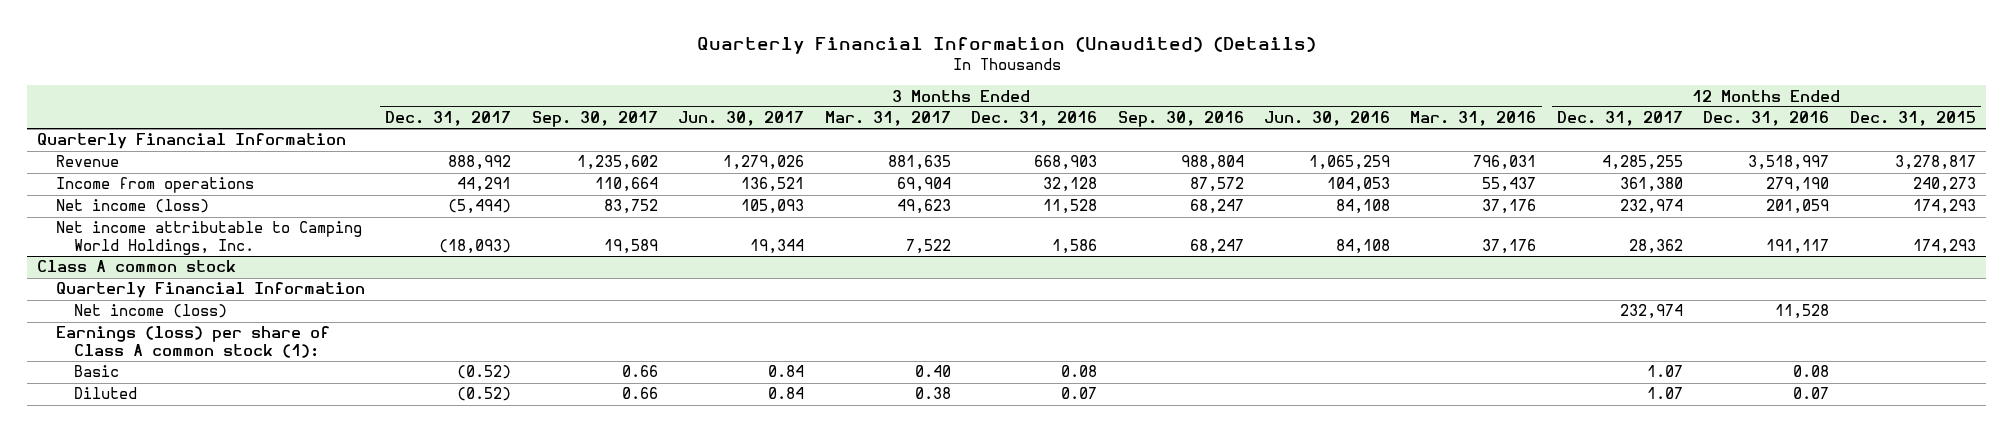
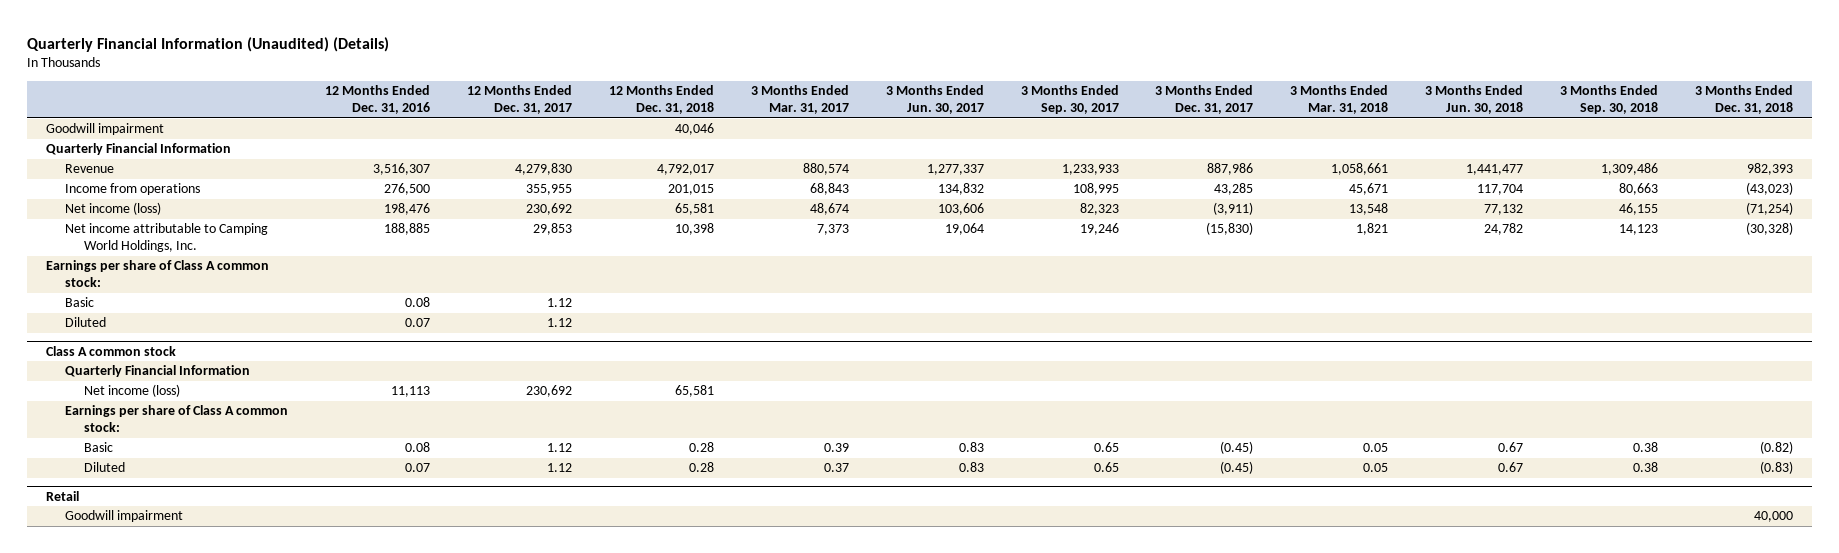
[971,111,1098,127] Dec. 31, 2016 -> none
[1117,111,1244,128] Sep. 30, 2016 -> none
[1263,111,1390,127] Jun. 30, 2016 -> none
[1410,111,1537,127] Mar. 31, 2016 -> none
[1849,111,1976,127] Dec. 31, 2015 -> none
none -> [608,85,714,115] 12 Months Ended Dec. 31, 2018
none -> [1290,85,1389,115] 3 Months Ended Mar. 31, 2018
none -> [1425,85,1524,115] 3 Months Ended Jun. 30, 2018
none -> [1560,85,1659,115] 3 Months Ended Sep. 30, 2018
none -> [1695,85,1794,115] 3 Months Ended Dec. 31, 2018
none -> [45,123,164,136] Goodwill impairment
[448,155,512,171] 888,992 -> [1207,163,1254,176] 887,986
[576,155,658,171] 1,235,602 -> [1061,164,1119,176] 1,233,933
[723,155,805,171] 1,279,026 -> [926,164,984,176] 1,277,337
[887,155,951,171] 881,635 -> [802,163,849,176] 880,574
[1601,155,1683,171] 4,285,255 -> [514,163,572,176] 4,279,830
[1748,155,1830,171] 3,518,997 -> [372,163,430,176] 3,516,307
[457,177,512,193] 44,291 -> [1214,183,1254,196] 43,285
[594,177,658,193] 110,664 -> [1072,183,1119,196] 108,995
[741,177,805,193] 136,521 -> [937,183,984,196] 134,832
[896,177,951,193] 69,904 -> [809,183,849,196] 68,843
[1619,177,1683,193] 361,380 -> [525,184,572,196] 355,955
[1766,177,1830,193] 279,190 -> [383,183,430,196] 276,500
[448,199,512,215] (5,494) -> [1213,202,1254,216] (3,911)
[603,199,658,215] 83,752 -> [1079,203,1119,216] 82,323
[741,199,805,215] 105,093 -> [937,203,984,216] 103,606
[896,199,951,215] 49,623 -> [809,203,849,216] 48,674
[1619,199,1683,215] 232,974 -> [525,203,572,216] 230,692
[1766,199,1830,215] 201,059 -> [383,203,430,216] 198,476
[439,239,512,255] (18,093) -> [1206,222,1254,236] (15,830)
[603,239,658,255] 19,589 -> [1079,223,1119,236] 19,246
[750,239,805,255] 19,344 -> [944,223,984,236] 19,064
[905,239,951,255] 7,522 -> [816,224,849,236] 7,373
[1628,239,1683,255] 28,362 -> [532,223,572,236] 29,853
[1766,239,1830,255] 191,117 -> [383,223,430,236] 188,885
none -> [45,260,269,288] Earnings per share of Class A common stock:
none -> [64,297,94,308] Basic
none -> [64,317,106,328] Diluted
[1619,304,1683,320] 232,974 -> [525,385,572,398] 230,692
[1775,304,1830,320] 11,528 -> [390,386,430,398] 11,113
[55,326,330,359] Earnings (loss) per share of Class A common stock (1): -> [64,405,288,433] Earnings per share of Class A common stock:
[457,365,512,380] (0.52) -> [1220,441,1254,455] (0.45)
[621,365,658,378] 0.66 -> [1093,442,1119,453] 0.65
[768,365,805,378] 0.84 -> [958,442,984,453] 0.83
[914,365,951,378] 0.40 -> [823,443,849,453] 0.39
[1646,365,1683,378] 1.07 -> [546,443,572,453] 1.12
[457,387,512,402] (0.52) -> [1220,461,1254,475] (0.45)
[621,387,658,400] 0.66 -> [1093,462,1119,473] 0.65
[768,387,805,400] 0.84 -> [958,462,984,473] 0.83
[914,387,951,400] 0.38 -> [823,463,849,473] 0.37
[1646,387,1683,400] 1.07 -> [546,463,572,473] 1.12
none -> [45,490,79,501] Retail
none -> [64,510,183,523] Goodwill impairment

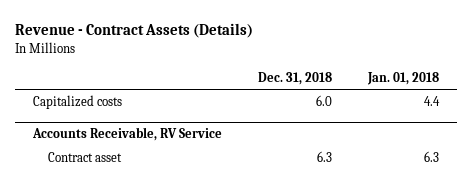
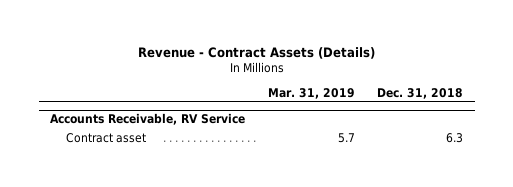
[366,71,439,85] Jan. 01, 2018 -> none
none -> [267,87,355,99] Mar. 31, 2019
[32,95,122,110] Capitalized costs -> none

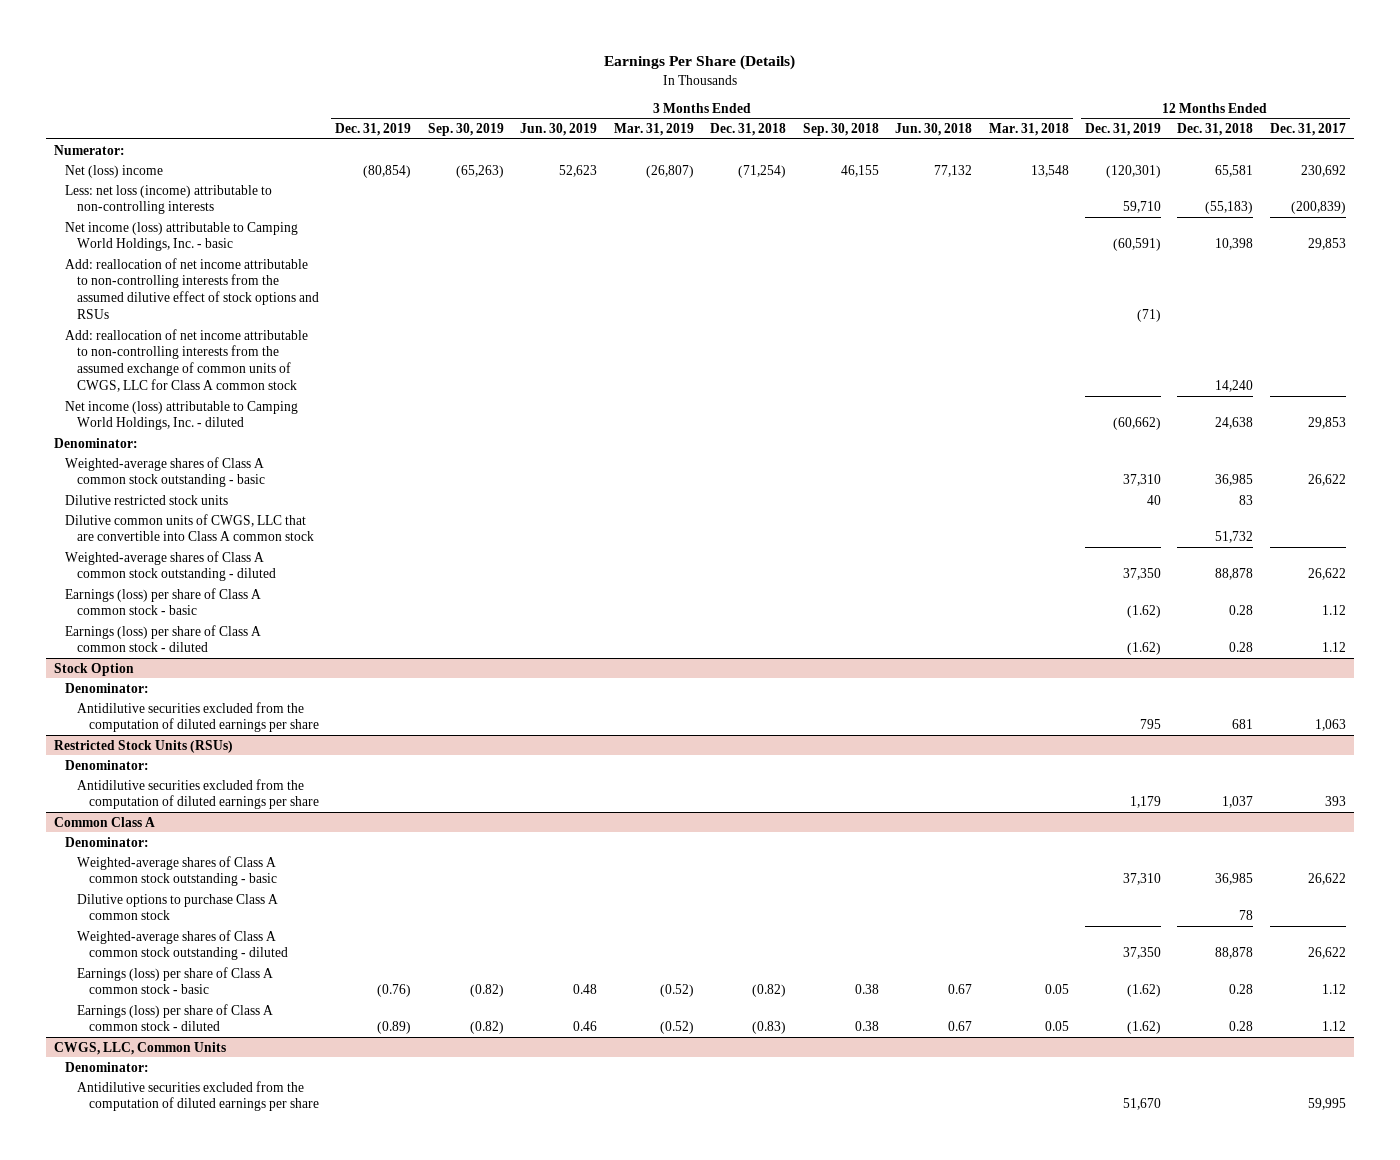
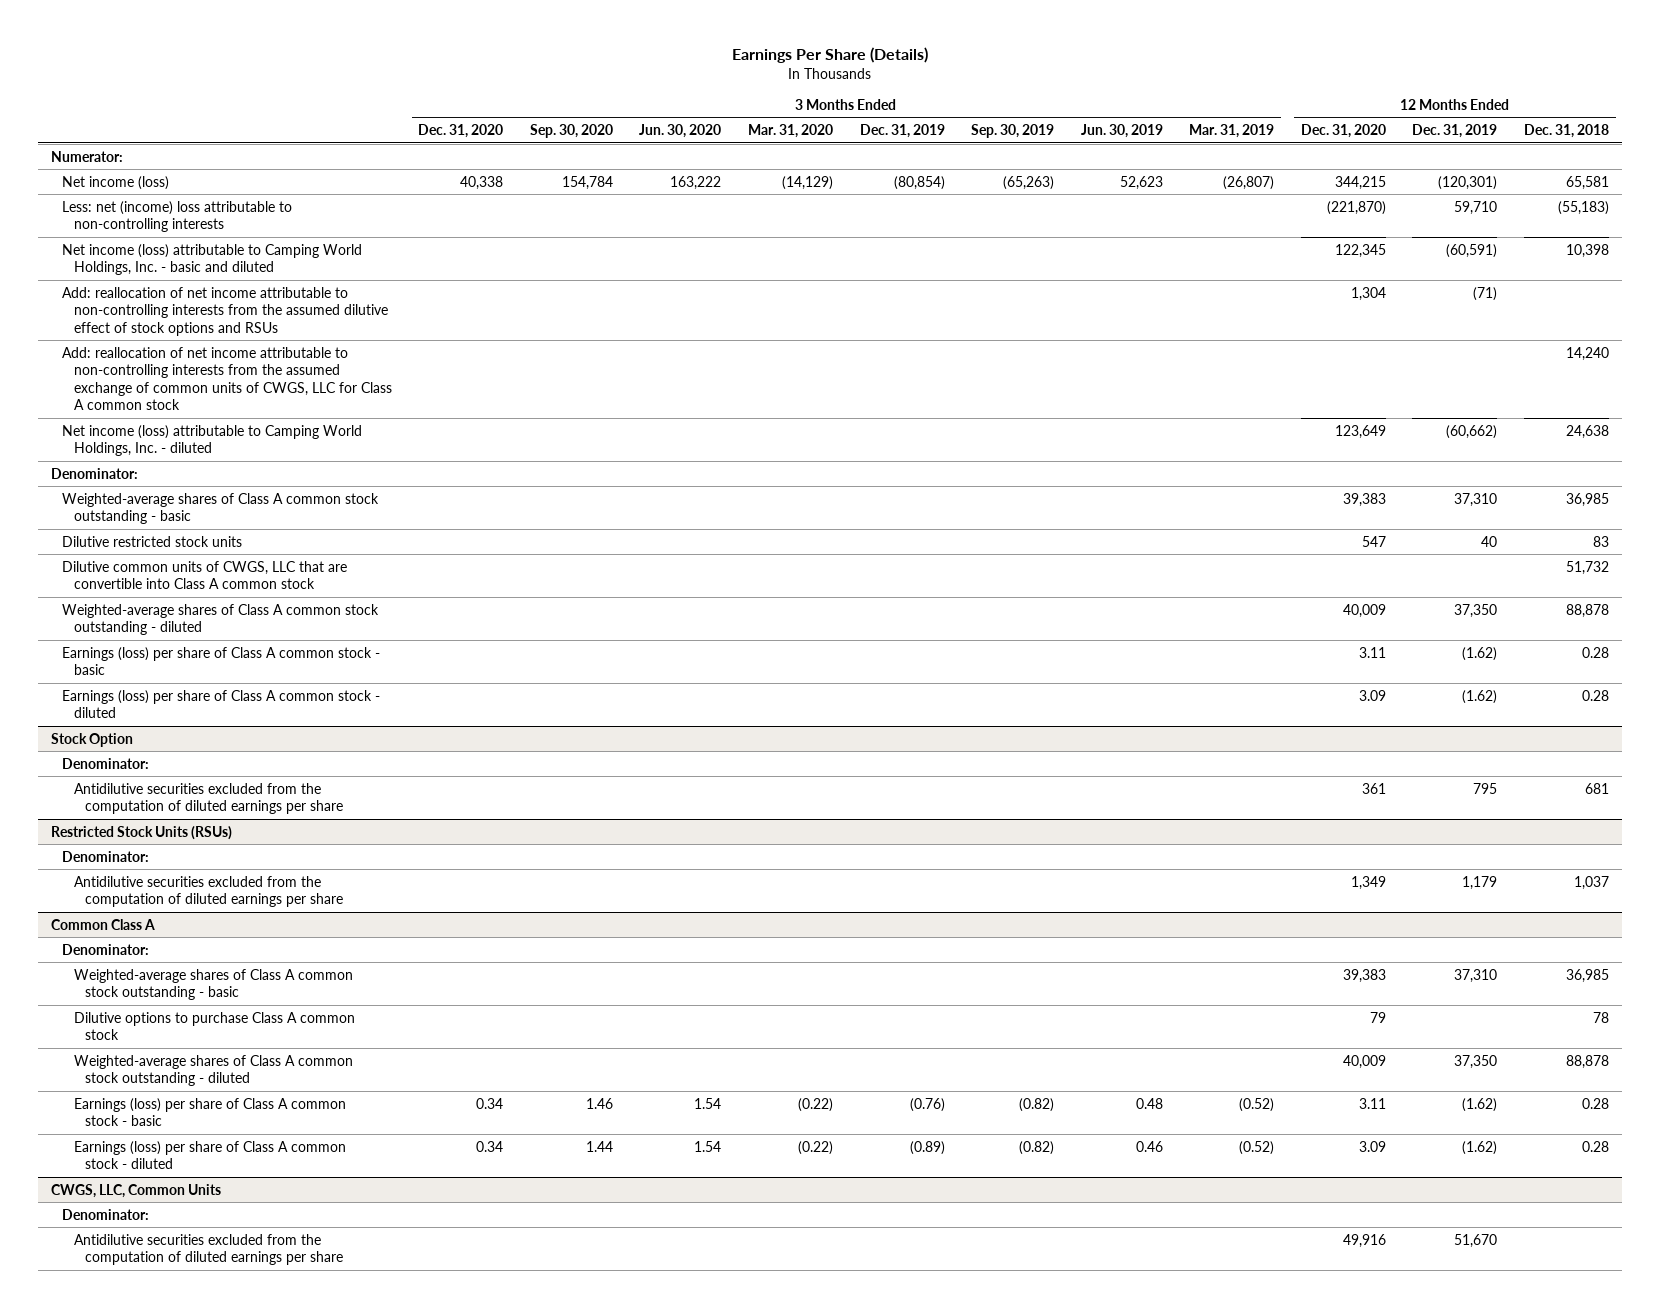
[710,123,787,137] Dec. 31, 2018 -> none
[802,123,879,137] Sep. 30, 2018 -> none
[895,123,973,137] Jun. 30, 2018 -> none
[988,123,1069,137] Mar. 31, 2018 -> none
[1269,123,1346,137] Dec. 31, 2017 -> none
none -> [418,124,504,139] Dec. 31, 2020
none -> [529,124,613,139] Sep. 30, 2020
none -> [639,124,722,139] Jun. 30, 2020
none -> [747,124,833,139] Mar. 31, 2020
none -> [1300,124,1386,139] Dec. 31, 2020
[65,164,164,178] Net (loss) income -> [62,175,170,190] Net income (loss)
[65,184,273,215] Less: net loss (income) attributable to non-controlling interests -> [62,200,293,233] Less: net (income) loss attributable to non-controlling interests
[65,221,299,252] Net income (loss) attributable to Camping World Holdings, Inc. - basic -> [62,243,363,276] Net income (loss) attributable to Camping World Holdings, Inc. - basic and diluted

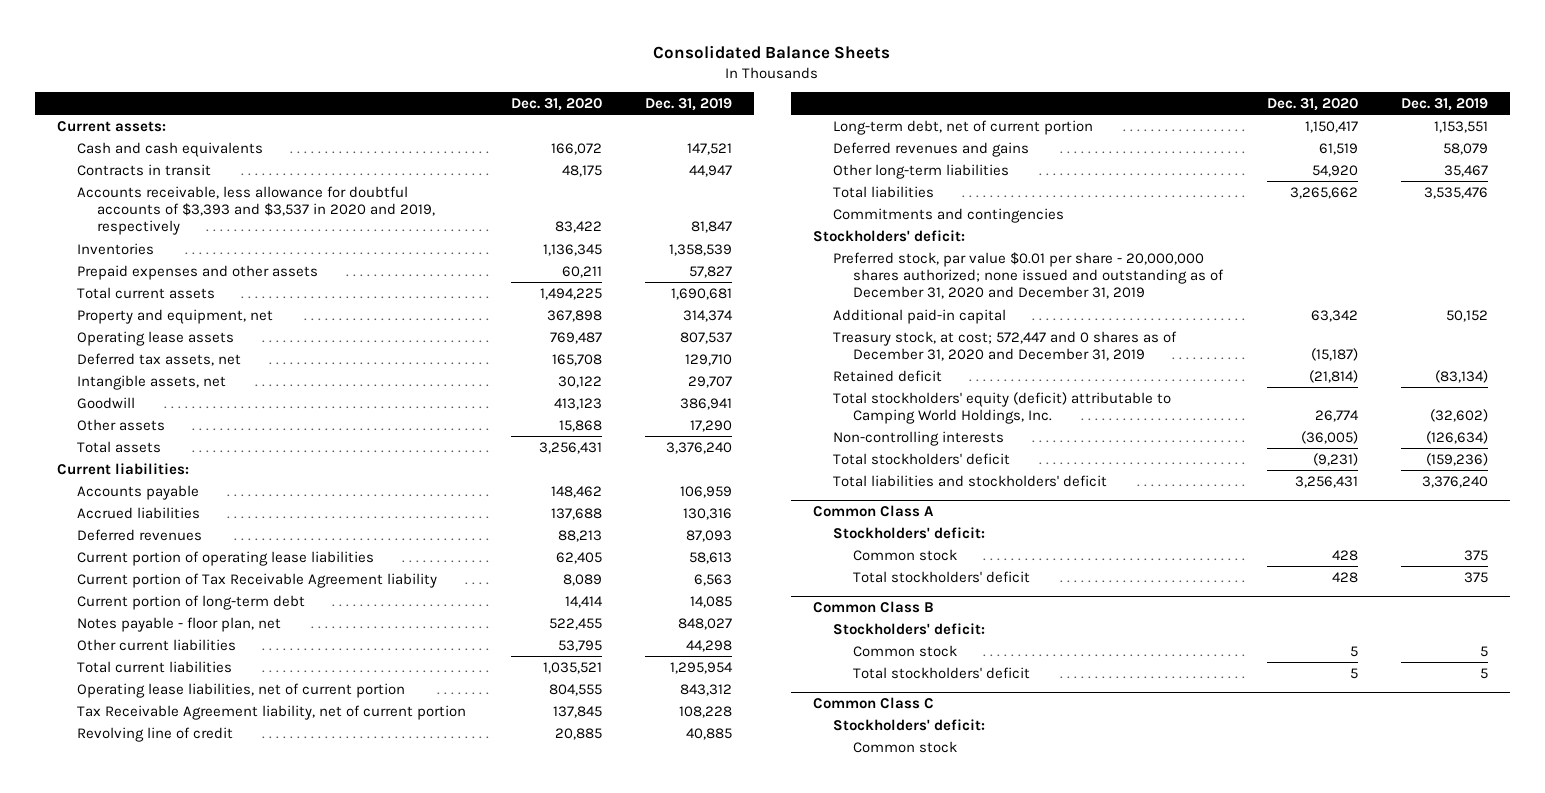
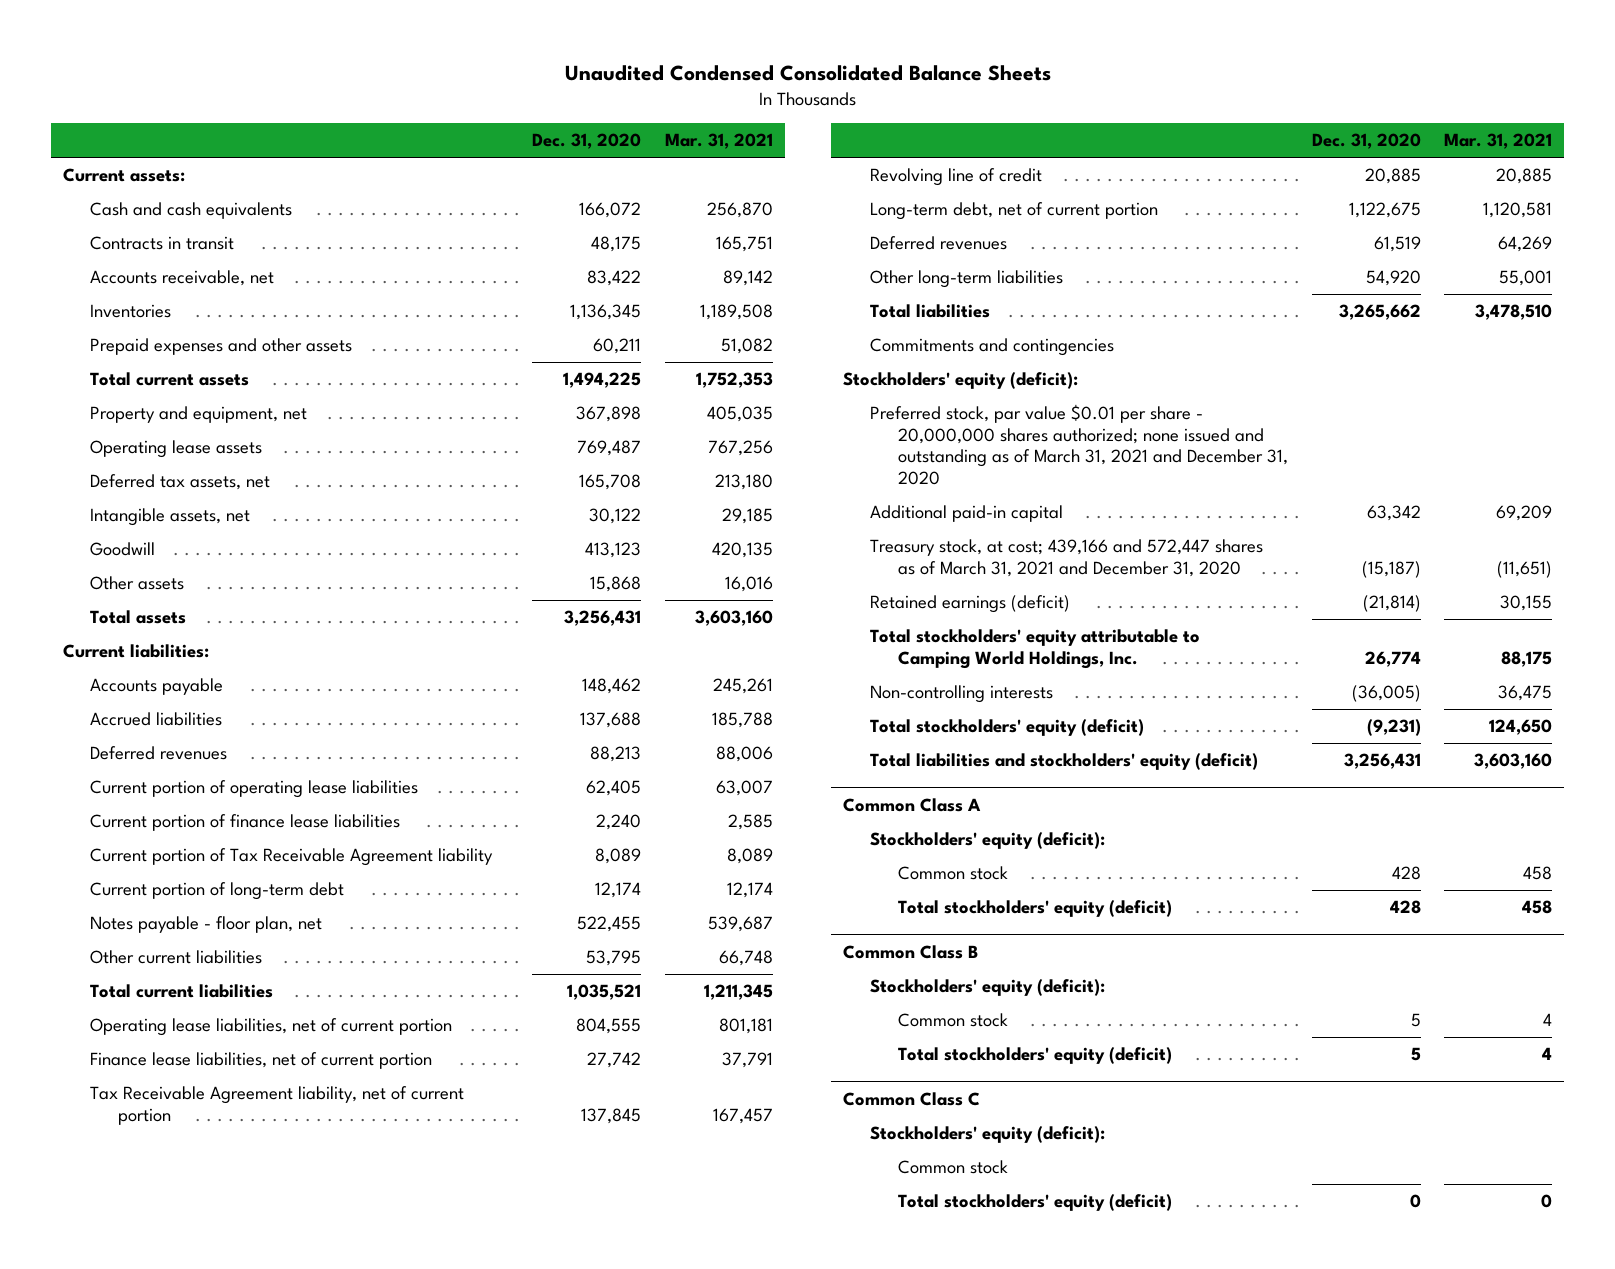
[653,44,891,59] Consolidated Balance Sheets -> [564,64,1051,81] Unaudited Condensed Consolidated Balance Sheets
[645,97,733,111] Dec. 31, 2019 -> none
none -> [664,133,773,150] Mar. 31, 2021
[76,185,436,236] Accounts receivable, less allowance for doubtful accounts of $3,393 and $3,537 in 2020 and 2019, respectively -> [90,270,275,287] Accounts receivable, net
none -> [90,814,401,832] Current portion of finance lease liabilities
[564,595,603,608] 14,414 -> [594,882,641,899] 12,174
none -> [90,1052,433,1070] Finance lease liabilities, net of current portion
[1304,120,1358,133] 1,150,417 -> [1348,202,1421,219] 1,122,675
[832,141,1029,157] Deferred revenues and gains -> [870,236,1008,251] Deferred revenues
[812,229,965,242] Stockholders' deficit: -> [842,372,1078,390] Stockholders' equity (deficit):
[832,251,1225,300] Preferred stock, par value $0.01 per share - 20,000,000 shares authorized; none issued and outstanding as of December 31, 2020 and December 31, 2019 -> [870,404,1288,485] Preferred stock, par value $0.01 per share - 20,000,000 shares authorized; none issued and outstanding as of March 31, 2021 and December 31, 2020
[832,330,1177,361] Treasury stock, at cost; 572,447 and 0 shares as of December 31, 2020 and December 31, 2019 -> [870,539,1264,577] Treasury stock, at cost; 439,166 and 572,447 shares as of March 31, 2021 and December 31, 2020
[832,369,942,382] Retained deficit -> [870,595,1071,614] Retained earnings (deficit)
[832,391,1171,424] Total stockholders' equity (deficit) attributable to Camping World Holdings, Inc. -> [870,629,1201,669] Total stockholders' equity attributable to Camping World Holdings, Inc.
[832,452,1010,465] Total stockholders' deficit -> [870,719,1145,737] Total stockholders' equity (deficit)
[832,474,1107,487] Total liabilities and stockholders' deficit -> [870,753,1259,771] Total liabilities and stockholders' equity (deficit)
[832,526,985,539] Stockholders' deficit: -> [870,832,1106,850] Stockholders' equity (deficit):
[853,570,1031,583] Total stockholders' deficit -> [897,900,1172,918] Total stockholders' equity (deficit)
[832,622,985,635] Stockholders' deficit: -> [870,979,1106,997] Stockholders' equity (deficit):
[853,666,1031,679] Total stockholders' deficit -> [897,1047,1172,1065] Total stockholders' equity (deficit)
[832,718,985,731] Stockholders' deficit: -> [870,1126,1106,1144] Stockholders' equity (deficit):
none -> [897,1194,1172,1212] Total stockholders' equity (deficit)

